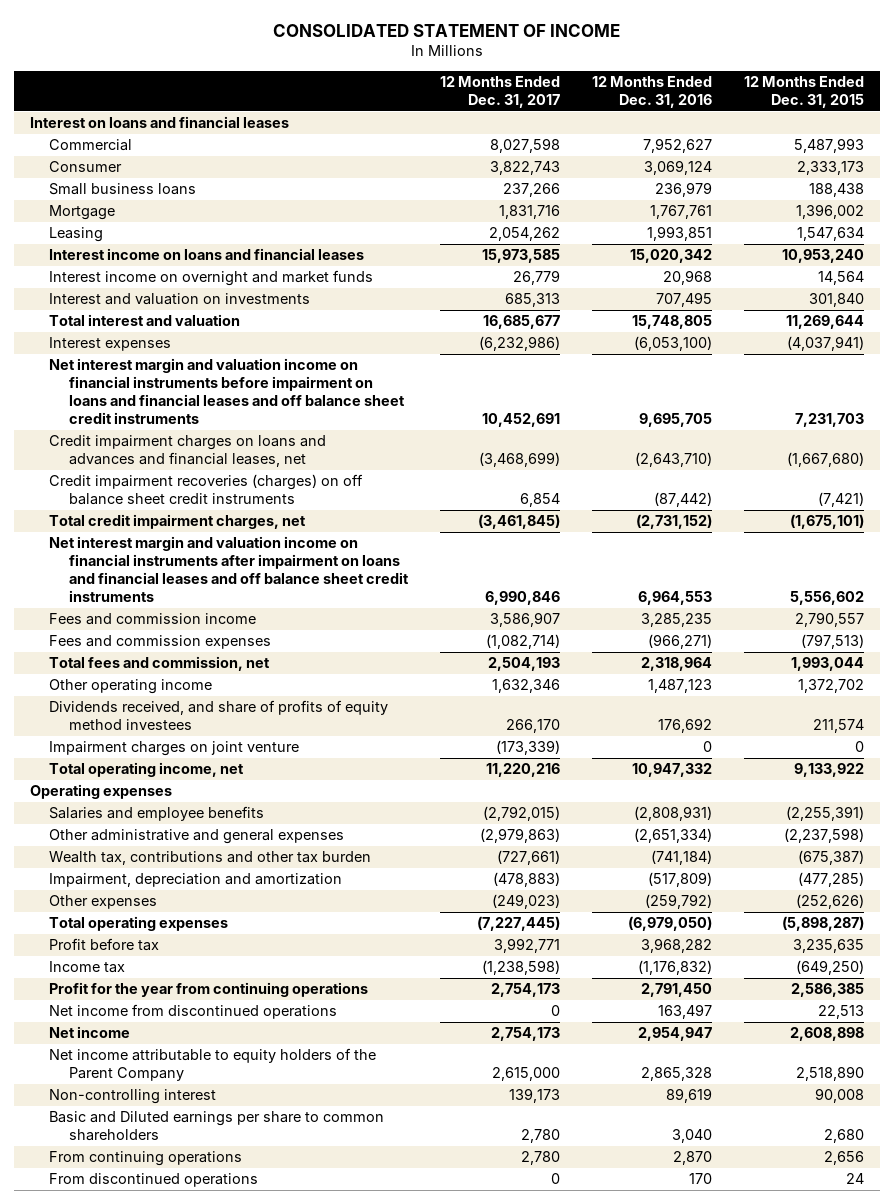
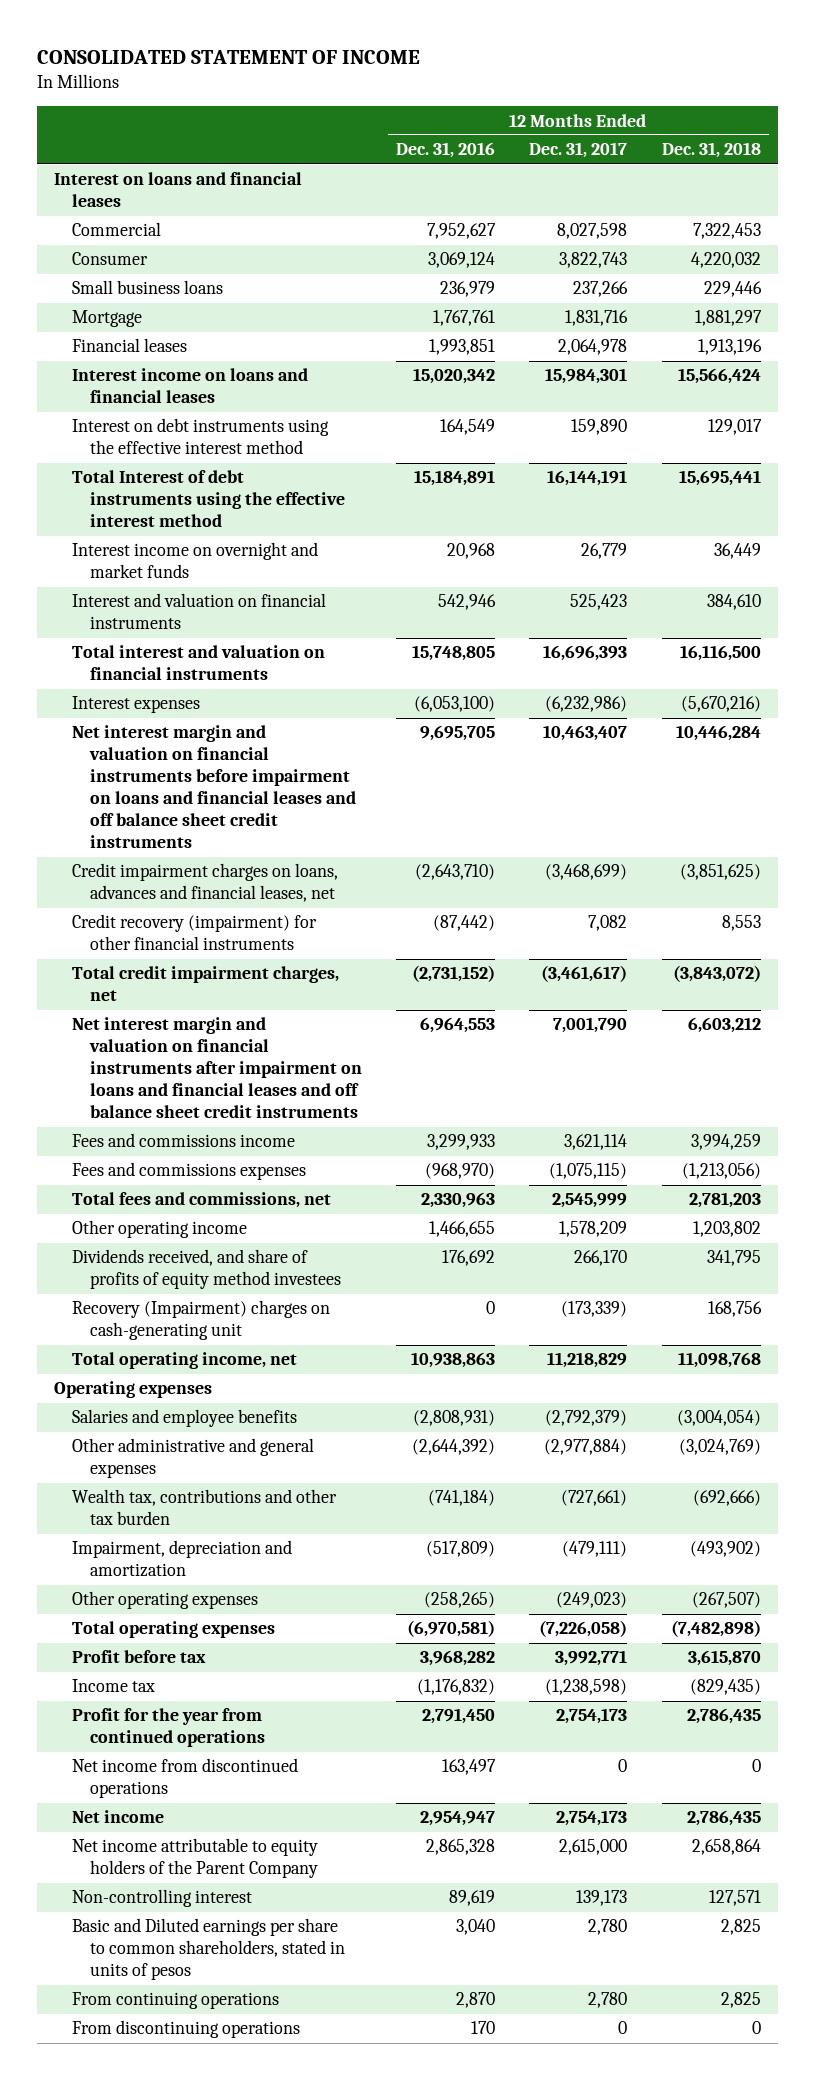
[743,76,864,109] 12 Months Ended Dec. 31, 2015 -> none
none -> [661,142,761,159] Dec. 31, 2018
[49,227,104,243] Leasing -> none
none -> [71,338,187,353] Financial leases
[481,249,560,264] 15,973,585 -> [545,368,628,385] 15,984,301
none -> [71,418,329,455] Interest on debt instruments using the effective interest method
none -> [71,470,346,528] Total Interest of debt instruments using the effective interest method
[49,293,311,306] Interest and valuation on investments -> [71,593,326,630] Interest and valuation on financial instruments
[504,293,560,308] 685,313 -> [570,594,628,611] 525,423
[655,292,712,308] 707,495 -> [438,594,497,611] 542,946
[49,314,241,327] Total interest and valuation -> [71,645,325,681] Total interest and valuation on financial instruments
[482,315,560,330] 16,685,677 -> [543,645,628,662] 16,696,393
[49,358,405,425] Net interest margin and valuation income on financial instruments before impairment on loans and financial leases and off balance sheet credit instruments -> [71,725,357,849] Net interest margin and valuation on financial instruments before impairment on loans and financial leases and off balance sheet credit instruments
[481,413,560,428] 10,452,691 -> [543,725,628,742] 10,463,407
[49,435,327,468] Credit impairment charges on loans and advances and financial leases, net -> [71,863,338,903] Credit impairment charges on loans, advances and financial leases, net
[49,474,364,506] Credit impairment recoveries (charges) on off balance sheet credit instruments -> [71,914,317,951] Credit recovery (impairment) for other financial instruments
[519,493,560,508] 6,854 -> [588,915,628,932] 7,082
[477,514,560,530] (3,461,845) -> [541,965,628,983] (3,461,617)
[49,536,409,603] Net interest margin and valuation income on financial instruments after impairment on loans and financial leases and off balance sheet credit instruments -> [71,1017,363,1119] Net interest margin and valuation on financial instruments after impairment on loans and financial leases and off balance sheet credit instruments
[484,591,560,606] 6,990,846 -> [553,1017,628,1034] 7,001,790
[49,613,257,626] Fees and commission income -> [71,1133,295,1148] Fees and commissions income
[489,612,560,628] 3,586,907 -> [564,1134,628,1151] 3,621,114
[640,613,712,628] 3,285,235 -> [427,1134,496,1151] 3,299,933
[49,635,272,650] Fees and commission expenses -> [71,1162,306,1181] Fees and commissions expenses
[485,634,560,650] (1,082,714) -> [549,1163,628,1180] (1,075,115)
[647,634,712,650] (966,271) -> [425,1163,496,1180] (968,970)
[49,656,271,672] Total fees and commission, net -> [71,1192,331,1209] Total fees and commissions, net
[487,657,560,672] 2,504,193 -> [552,1193,628,1209] 2,545,999
[640,657,712,672] 2,318,964 -> [421,1192,496,1209] 2,330,963
[491,679,560,694] 1,632,346 -> [559,1221,628,1238] 1,578,209
[647,679,712,694] 1,487,123 -> [429,1221,496,1238] 1,466,655
[49,741,300,757] Impairment charges on joint venture -> [71,1300,330,1341] Recovery (Impairment) charges on cash-generating unit
[485,763,560,778] 11,220,216 -> [547,1352,628,1369] 11,218,829
[631,763,712,778] 10,947,332 -> [411,1352,496,1369] 10,938,863
[482,806,560,822] (2,792,015) -> [545,1410,628,1427] (2,792,379)
[479,828,560,844] (2,979,863) -> [544,1439,628,1456] (2,977,884)
[633,828,712,844] (2,651,334) -> [412,1439,496,1456] (2,644,392)
[492,872,560,888] (478,883) -> [562,1541,628,1558] (479,111)
[49,895,158,910] Other expenses -> [71,1591,258,1610] Other operating expenses
[644,894,712,910] (259,792) -> [424,1592,496,1609] (258,265)
[476,916,560,932] (7,227,445) -> [539,1620,628,1638] (7,226,058)
[627,916,712,932] (6,979,050) -> [407,1620,496,1638] (6,970,581)
[49,982,369,998] Profit for the year from continuing operations -> [71,1708,266,1748] Profit for the year from continued operations
[49,1111,385,1142] Basic and Diluted earnings per share to common shareholders -> [71,1918,346,1981] Basic and Diluted earnings per share to common shareholders, stated in units of pesos
[49,1173,259,1188] From discontinued operations -> [71,2020,300,2039] From discontinuing operations

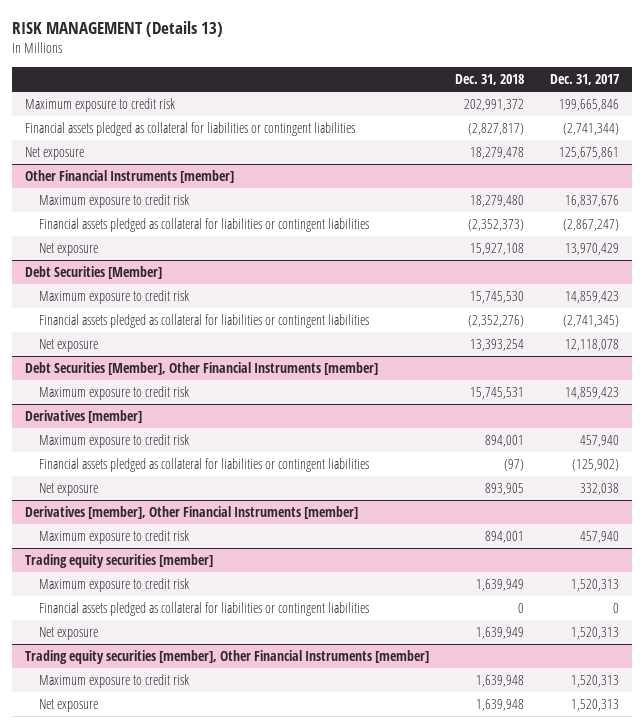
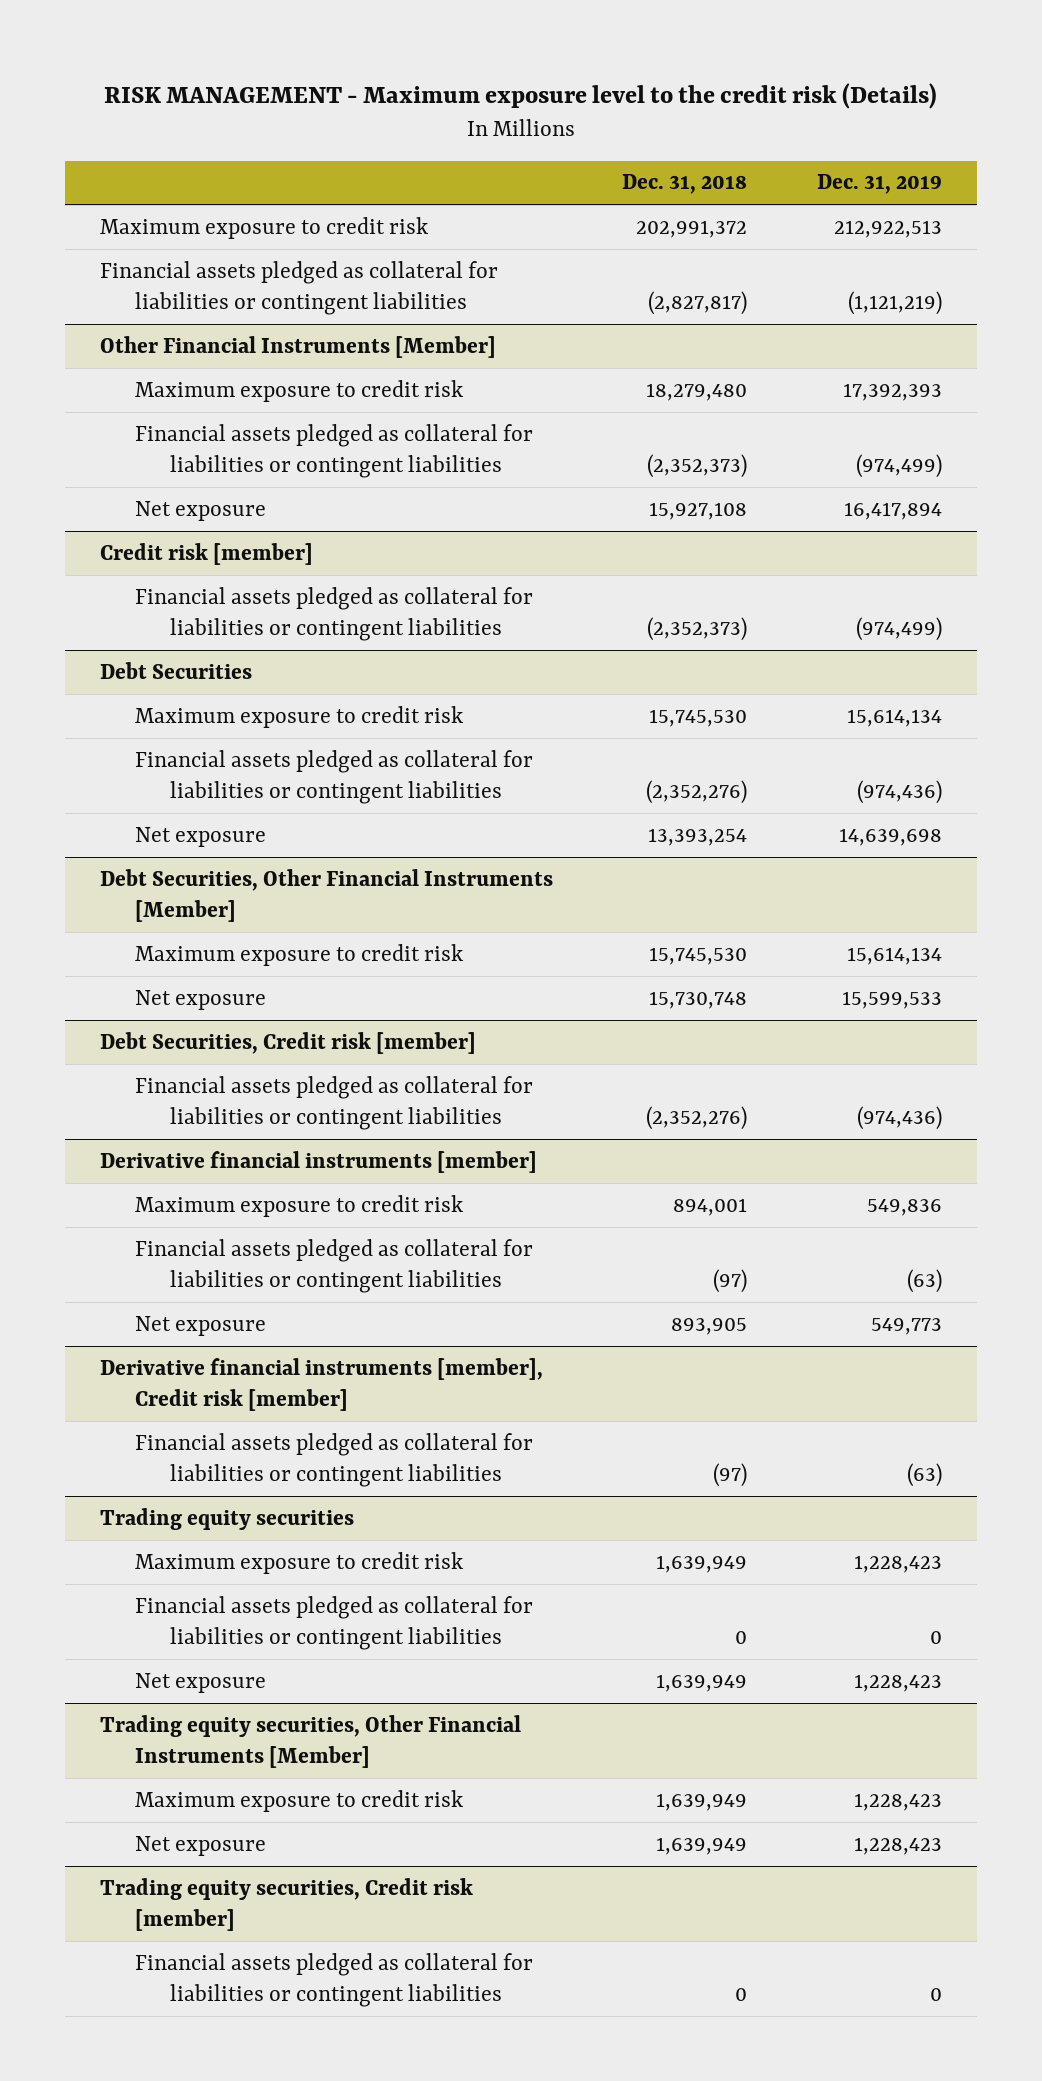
[11,20,223,37] RISK MANAGEMENT (Details 13) -> [103,83,937,110] RISK MANAGEMENT - Maximum exposure level to the credit risk (Details)
[549,74,619,86] Dec. 31, 2017 -> none
none -> [816,174,942,195] Dec. 31, 2019
[24,147,84,161] Net exposure -> none
[24,170,234,184] Other Financial Instruments [member] -> [99,335,496,358] Other Financial Instruments [Member]
none -> [99,542,313,565] Credit risk [member]
none -> [135,586,534,642] Financial assets pledged as collateral for liabilities or contingent liabilities
[24,266,162,280] Debt Securities [Member] -> [99,661,252,679] Debt Securities
[24,362,378,376] Debt Securities [Member], Other Financial Instruments [member] -> [99,868,553,923] Debt Securities, Other Financial Instruments [Member]
[469,387,524,400] 15,745,531 -> [649,946,748,965] 15,745,530
none -> [135,989,267,1010] Net exposure
none -> [99,1031,476,1054] Debt Securities, Credit risk [member]
none -> [135,1075,534,1131] Financial assets pledged as collateral for liabilities or contingent liabilities
[24,410,142,424] Derivatives [member] -> [99,1150,537,1173] Derivative financial instruments [member]
[24,506,358,520] Derivatives [member], Other Financial Instruments [member] -> none
[38,530,189,545] Maximum exposure to credit risk -> none
none -> [99,1357,543,1412] Derivative financial instruments [member], Credit risk [member]
none -> [135,1432,534,1488] Financial assets pledged as collateral for liabilities or contingent liabilities
[24,554,213,569] Trading equity securities [member] -> [99,1507,354,1530] Trading equity securities
[24,650,429,665] Trading equity securities [member], Other Financial Instruments [member] -> [99,1714,521,1769] Trading equity securities, Other Financial Instruments [Member]
[475,675,524,688] 1,639,948 -> [656,1792,748,1811] 1,639,949
[475,699,524,712] 1,639,948 -> [656,1836,748,1855] 1,639,949
none -> [99,1877,473,1932] Trading equity securities, Credit risk [member]
none -> [135,1952,534,2008] Financial assets pledged as collateral for liabilities or contingent liabilities

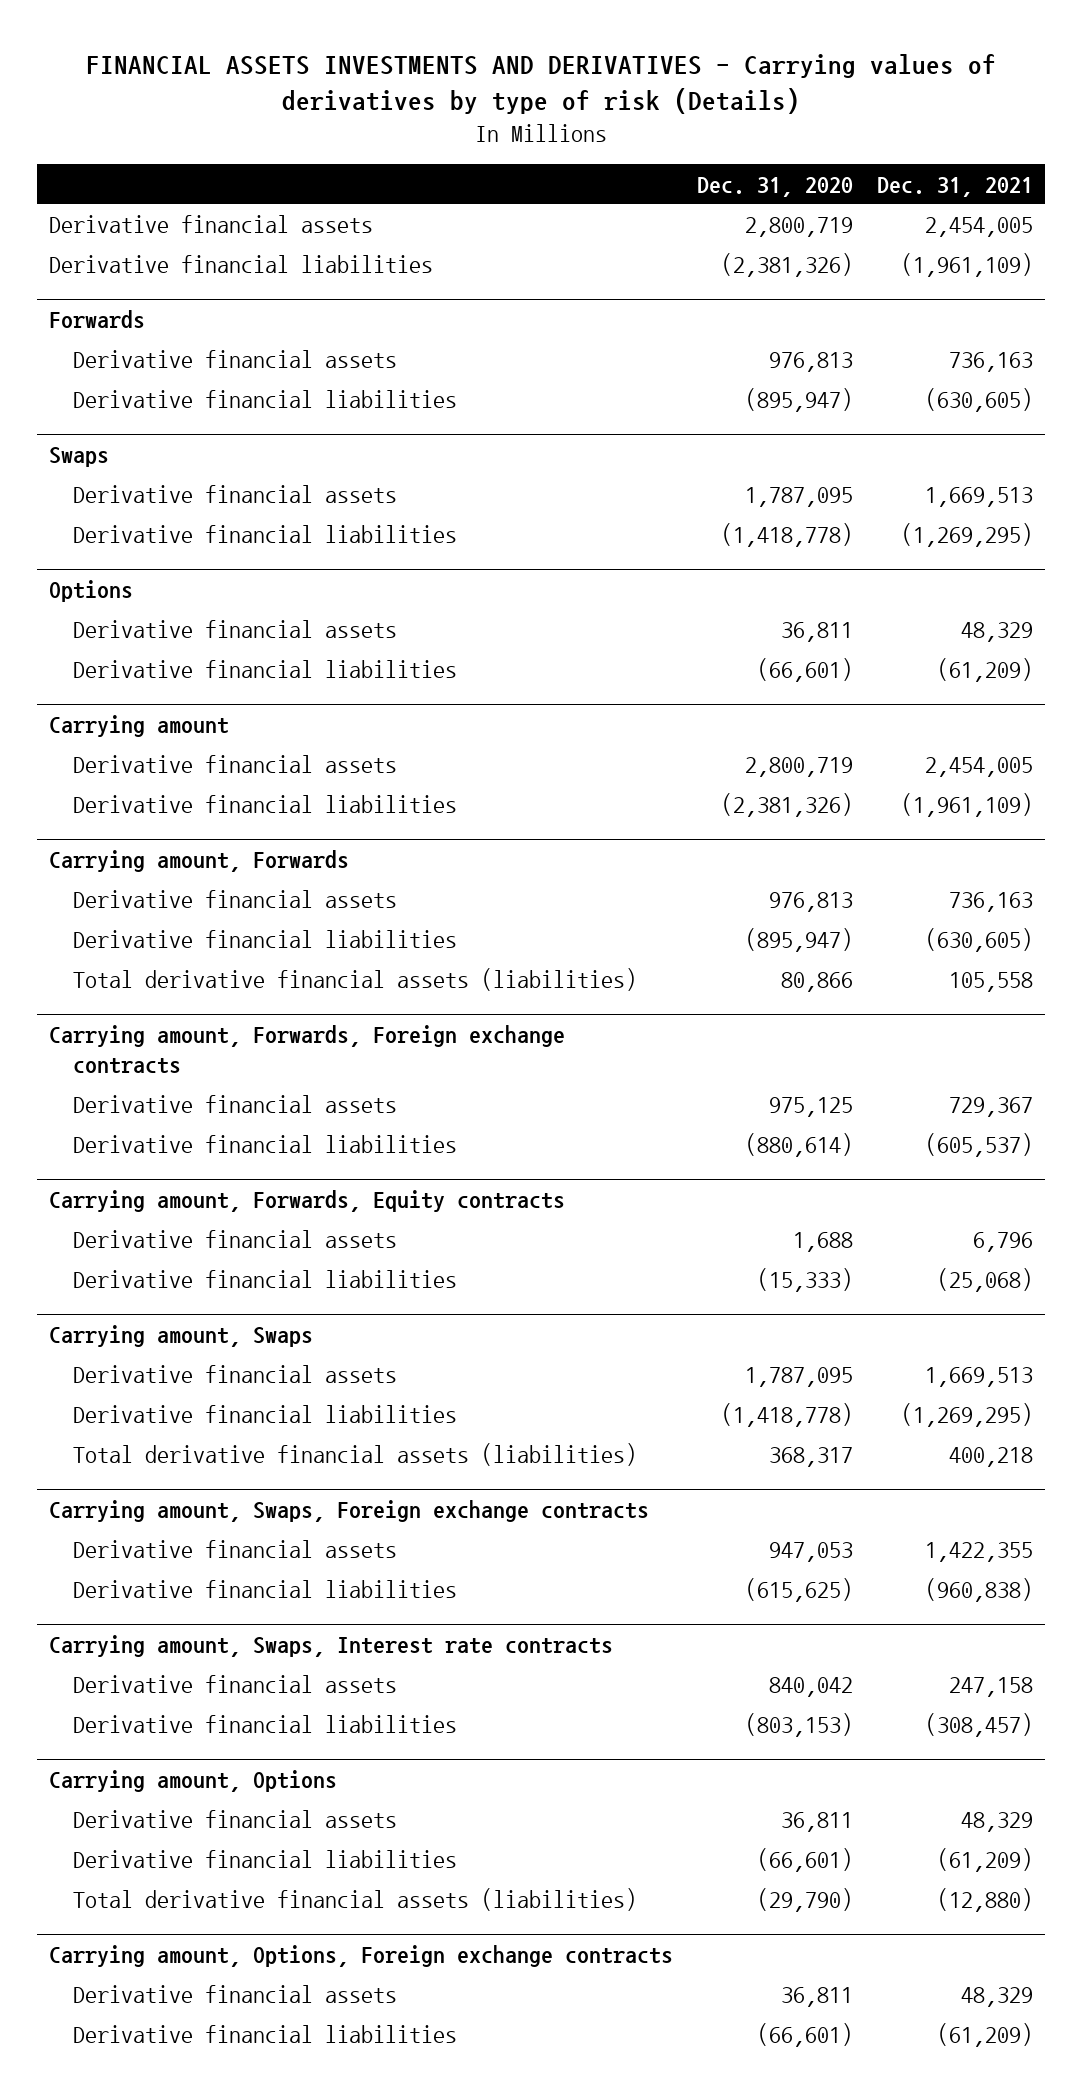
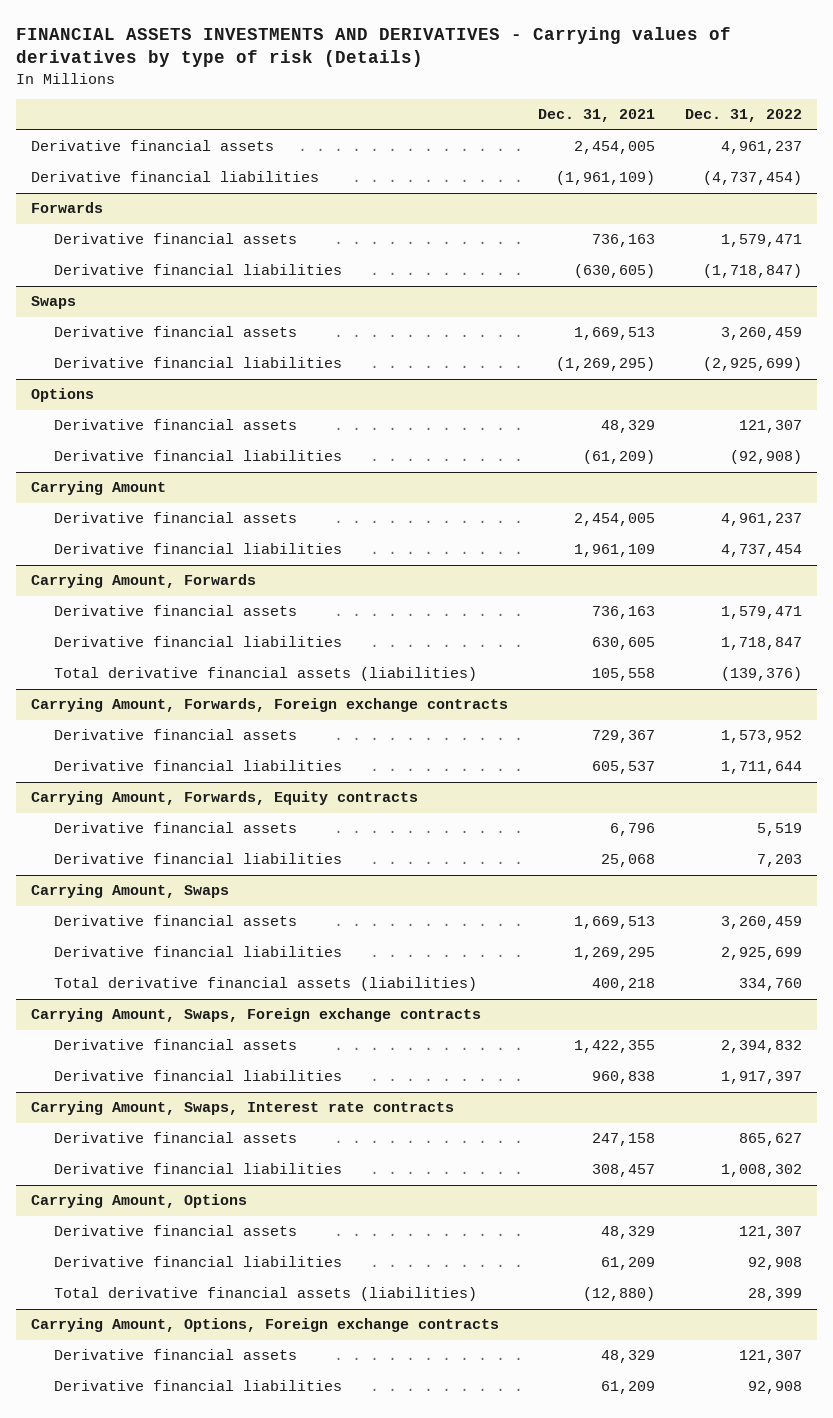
[696,176,853,197] Dec. 31, 2020 -> none
none -> [685,109,803,123] Dec. 31, 2022
[48,715,229,738] Carrying amount -> [31,481,167,496] Carrying Amount
[900,793,1033,818] (1,961,109) -> [574,544,656,558] 1,961,109
[48,850,349,873] Carrying amount, Forwards -> [31,574,257,589] Carrying Amount, Forwards
[924,928,1033,953] (630,605) -> [592,637,656,651] 630,605
[48,1025,565,1075] Carrying amount, Forwards, Foreign exchange contracts -> [31,698,509,713] Carrying Amount, Forwards, Foreign exchange contracts
[924,1133,1033,1158] (605,537) -> [592,761,656,775] 605,537
[48,1190,565,1213] Carrying amount, Forwards, Equity contracts -> [31,791,419,806] Carrying Amount, Forwards, Equity contracts
[936,1268,1033,1293] (25,068) -> [601,854,656,868] 25,068
[48,1325,313,1348] Carrying amount, Swaps -> [31,884,230,899] Carrying Amount, Swaps
[900,1403,1033,1428] (1,269,295) -> [574,947,656,961] 1,269,295
[48,1500,649,1523] Carrying amount, Swaps, Foreign exchange contracts -> [31,1008,482,1023] Carrying Amount, Swaps, Foreign exchange contracts
[924,1578,1033,1603] (960,838) -> [592,1071,656,1085] 960,838
[48,1635,613,1658] Carrying amount, Swaps, Interest rate contracts -> [31,1101,455,1116] Carrying Amount, Swaps, Interest rate contracts
[924,1713,1033,1738] (308,457) -> [592,1164,656,1178] 308,457
[48,1770,337,1793] Carrying amount, Options -> [31,1194,248,1209] Carrying Amount, Options
[936,1848,1033,1873] (61,209) -> [601,1257,656,1271] 61,209
[48,1945,673,1968] Carrying amount, Options, Foreign exchange contracts -> [31,1318,500,1333] Carrying Amount, Options, Foreign exchange contracts
[936,2023,1033,2048] (61,209) -> [601,1381,656,1395] 61,209

